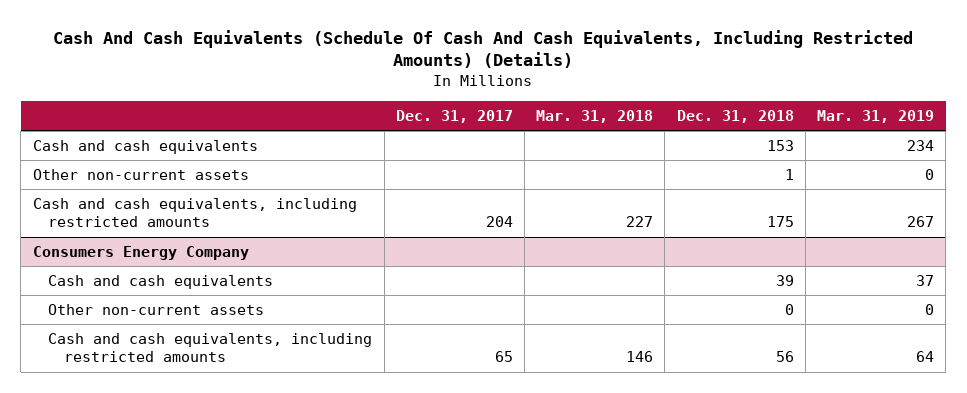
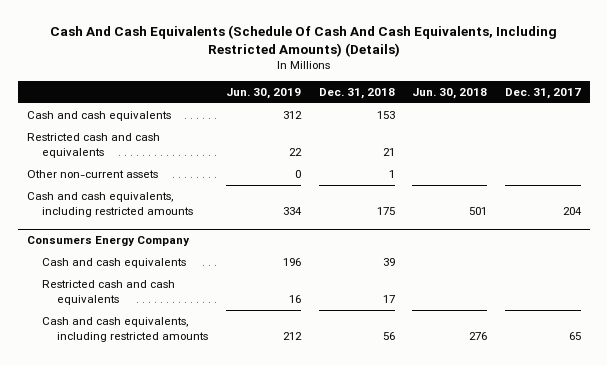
[536,109,654,123] Mar. 31, 2018 -> none
[816,109,934,123] Mar. 31, 2019 -> none
none -> [225,87,301,99] Jun. 30, 2019
none -> [412,87,488,99] Jun. 30, 2018
none -> [26,133,160,158] Restricted cash and cash equivalents
[48,303,265,315] Other non-current assets -> none
none -> [41,280,175,305] Restricted cash and cash equivalents

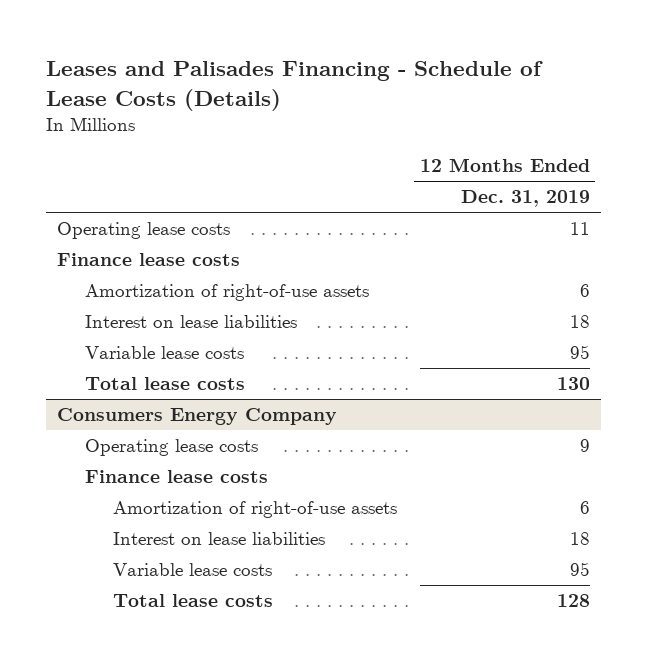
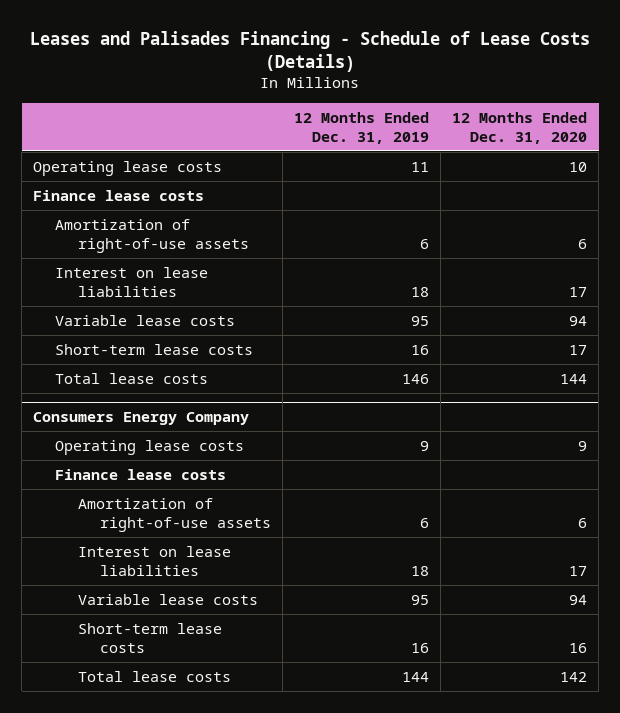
none -> [452,112,588,144] 12 Months Ended Dec. 31, 2020
none -> [55,343,254,355] Short-term lease costs
[556,377,590,391] 130 -> [402,373,430,384] 146
none -> [77,622,222,653] Short-term lease costs
[556,594,590,608] 128 -> [402,671,430,682] 144

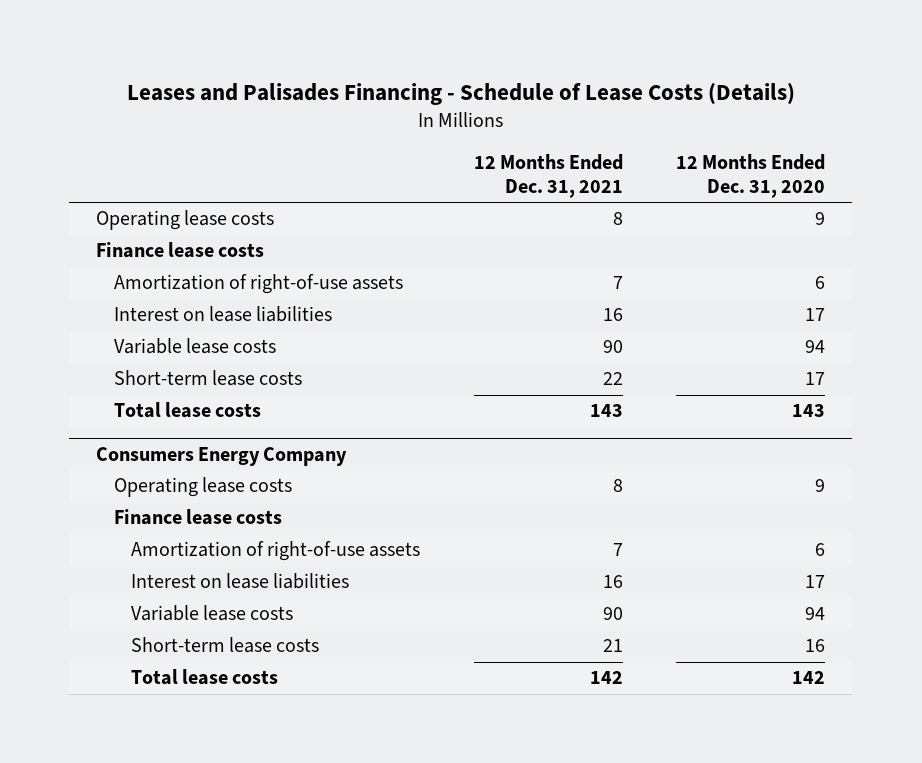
[294,112,430,144] 12 Months Ended Dec. 31, 2019 -> none
none -> [473,154,623,198] 12 Months Ended Dec. 31, 2021
[569,161,588,172] 10 -> [815,212,826,226] 9
[560,373,588,384] 144 -> [792,404,826,418] 143

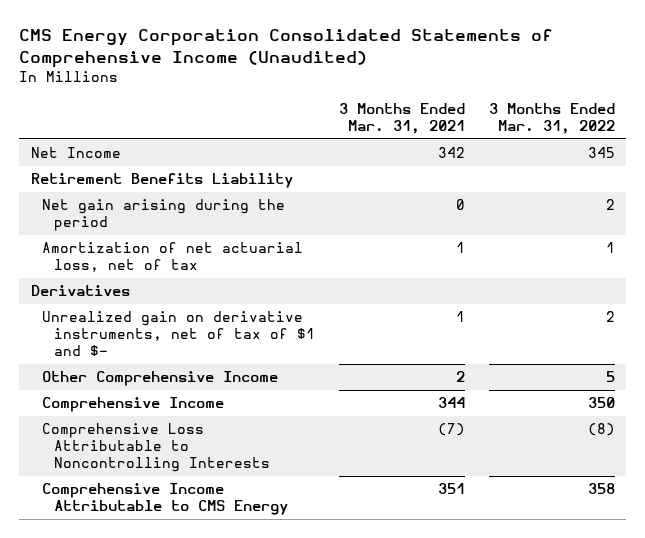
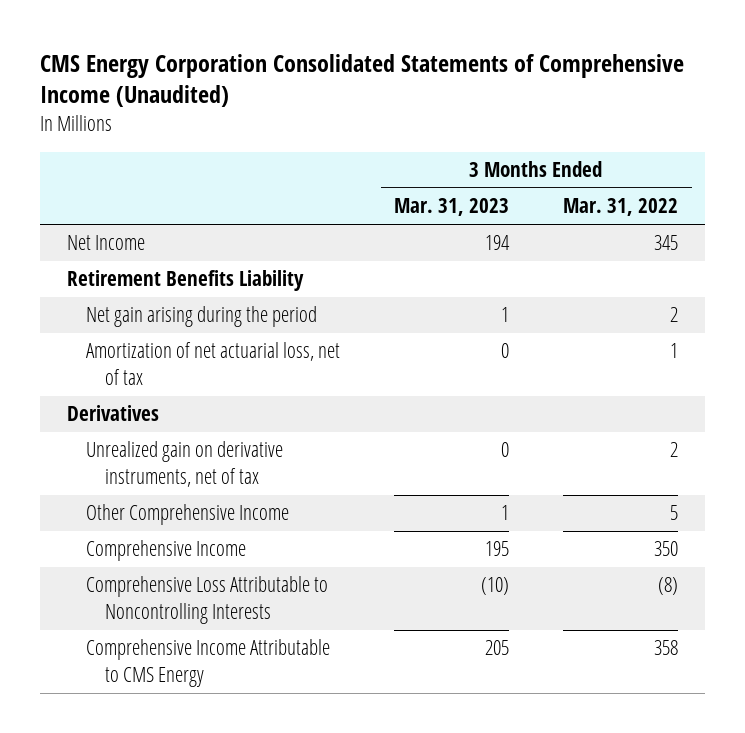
[338,103,465,134] 3 Months Ended Mar. 31, 2021 -> none
none -> [394,198,510,217] Mar. 31, 2023
[42,311,315,357] Unrealized gain on derivative instruments, net of tax of $1 and $- -> [85,441,283,487] Unrealized gain on derivative instruments, net of tax

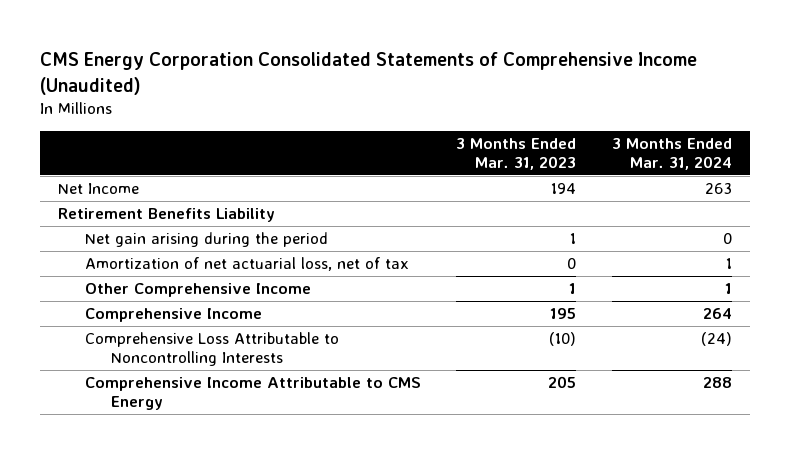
[563,198,679,217] Mar. 31, 2022 -> none
none -> [612,137,733,171] 3 Months Ended Mar. 31, 2024
[66,405,159,422] Derivatives -> none
[85,441,283,487] Unrealized gain on derivative instruments, net of tax -> none

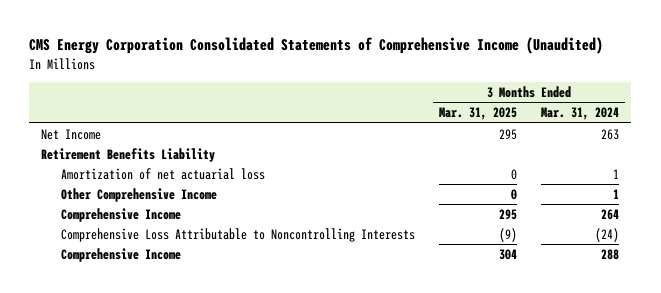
[456,137,577,171] 3 Months Ended Mar. 31, 2023 -> none
none -> [439,107,518,121] Mar. 31, 2025
[84,232,328,248] Net gain arising during the period -> none
[84,257,409,272] Amortization of net actuarial loss, net of tax -> [61,167,266,180] Amortization of net actuarial loss
[84,377,421,411] Comprehensive Income Attributable to CMS Energy -> [61,247,182,262] Comprehensive Income

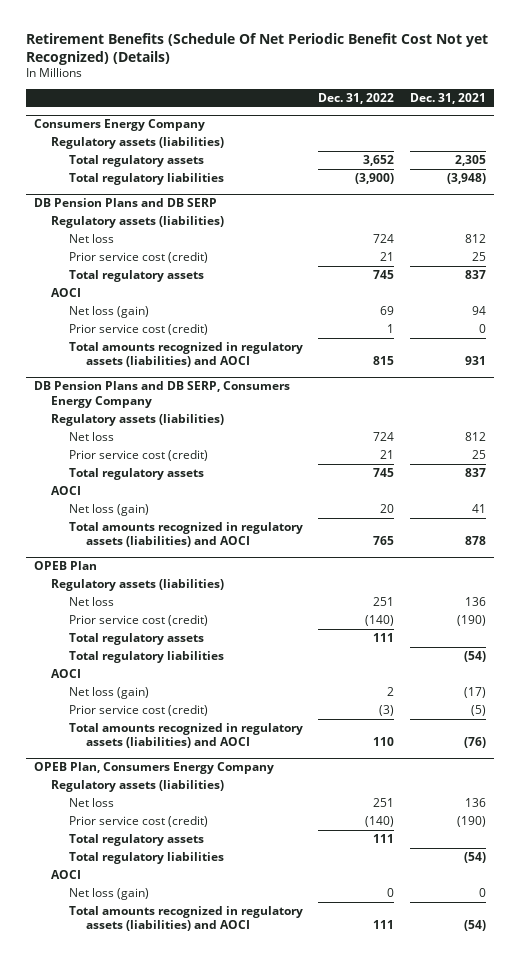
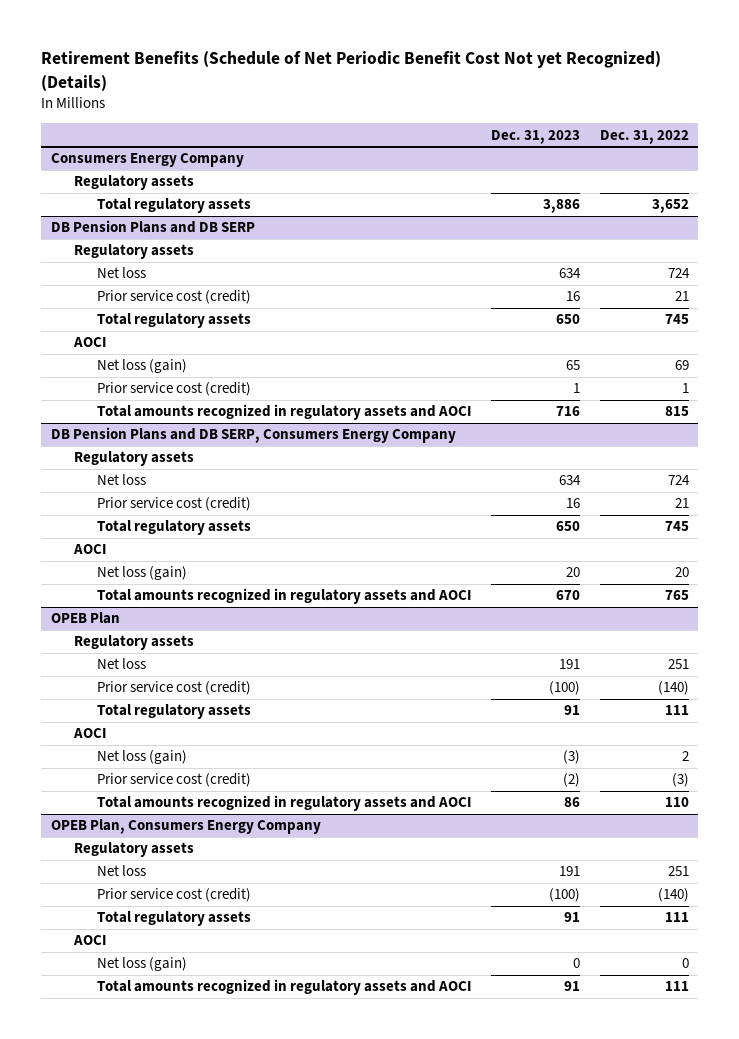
[25,32,488,65] Retirement Benefits (Schedule Of Net Periodic Benefit Cost Not yet Recognized) (Details) -> [40,51,661,91] Retirement Benefits (Schedule of Net Periodic Benefit Cost Not yet Recognized) (Details)
[410,92,487,104] Dec. 31, 2021 -> none
none -> [491,129,581,144] Dec. 31, 2023
[51,137,225,150] Regulatory assets (liabilities) -> [73,175,194,191] Regulatory assets
[68,173,224,186] Total regulatory liabilities -> none
[51,216,225,229] Regulatory assets (liabilities) -> [73,244,194,260] Regulatory assets
[68,342,303,368] Total amounts recognized in regulatory assets (liabilities) and AOCI -> [96,404,472,421] Total amounts recognized in regulatory assets and AOCI
[51,414,225,427] Regulatory assets (liabilities) -> [73,451,194,467] Regulatory assets
[68,522,303,548] Total amounts recognized in regulatory assets (liabilities) and AOCI -> [96,588,472,605] Total amounts recognized in regulatory assets and AOCI
[51,579,225,592] Regulatory assets (liabilities) -> [73,635,194,651] Regulatory assets
[68,651,224,664] Total regulatory liabilities -> none
[68,723,303,749] Total amounts recognized in regulatory assets (liabilities) and AOCI -> [96,795,472,812] Total amounts recognized in regulatory assets and AOCI
[51,780,225,793] Regulatory assets (liabilities) -> [73,842,194,858] Regulatory assets
[68,852,224,865] Total regulatory liabilities -> none
[68,906,303,932] Total amounts recognized in regulatory assets (liabilities) and AOCI -> [96,979,472,996] Total amounts recognized in regulatory assets and AOCI

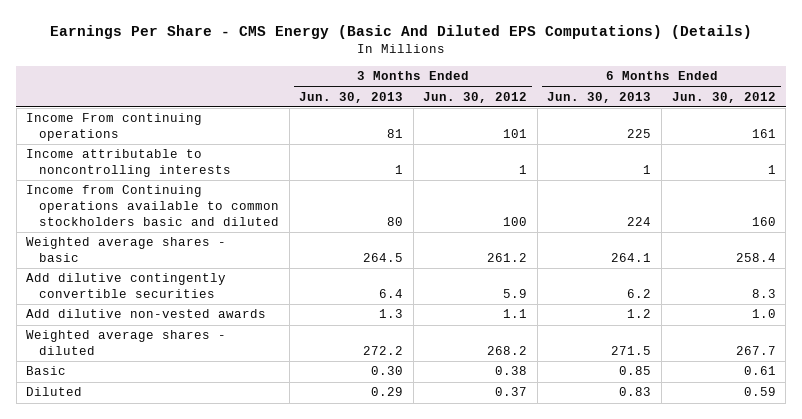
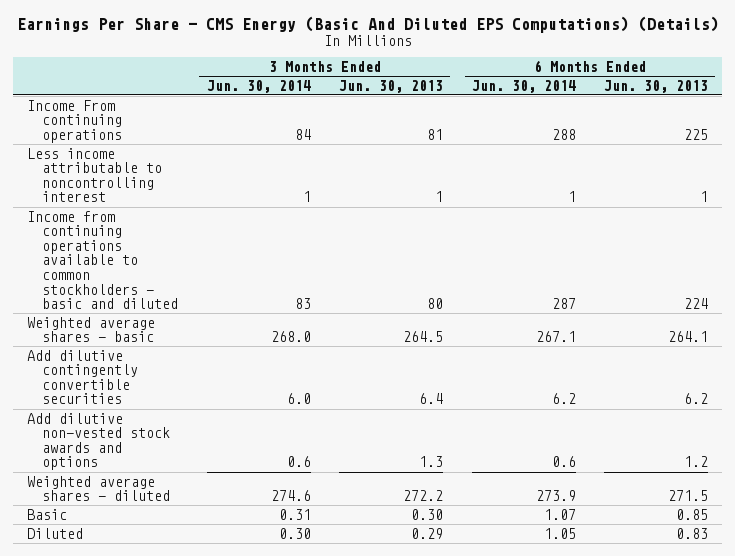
[423,91,528,103] Jun. 30, 2012 -> none
[671,91,776,103] Jun. 30, 2012 -> none
none -> [206,79,311,93] Jun. 30, 2014
none -> [471,79,576,93] Jun. 30, 2014
[26,149,231,178] Income attributable to noncontrolling interests -> [27,147,162,203] Less income attributable to noncontrolling interest
[26,185,279,226] Income from Continuing operations available to common stockholders basic and diluted -> [27,210,178,310] Income from continuing operations available to common stockholders - basic and diluted
[26,309,267,319] Add dilutive non-vested awards -> [27,412,170,471] Add dilutive non-vested stock awards and options

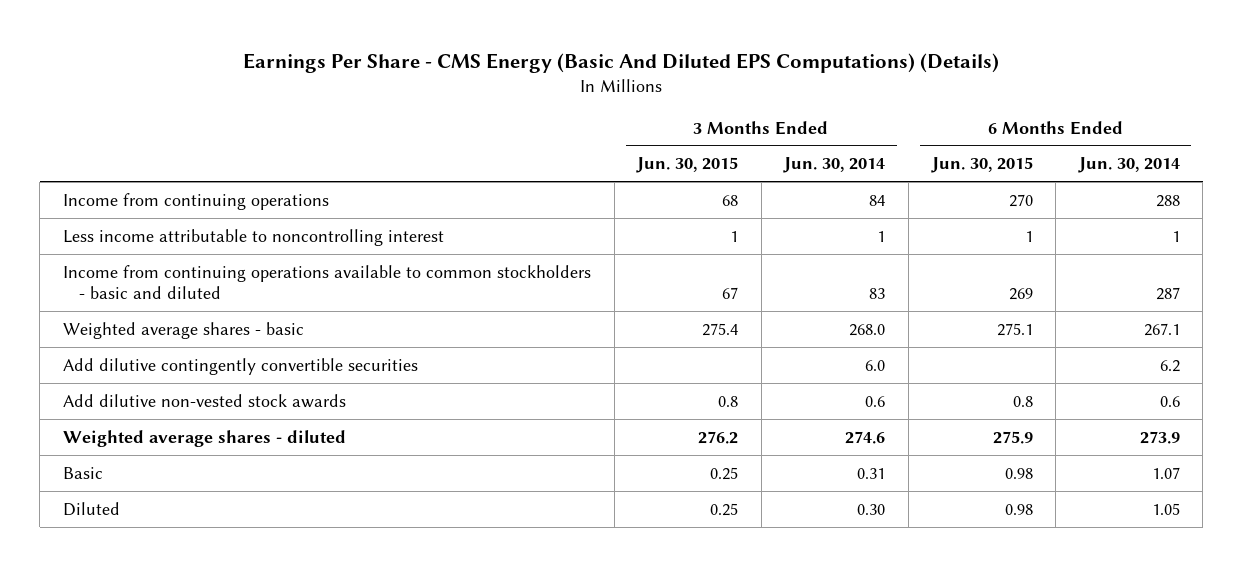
[339,79,444,93] Jun. 30, 2013 -> none
[604,79,709,93] Jun. 30, 2013 -> none
none -> [636,157,739,174] Jun. 30, 2015
none -> [930,157,1033,174] Jun. 30, 2015
[27,99,122,143] Income From continuing operations -> [63,192,330,210] Income from continuing operations
[27,412,170,471] Add dilutive non-vested stock awards and options -> [63,393,347,408] Add dilutive non-vested stock awards

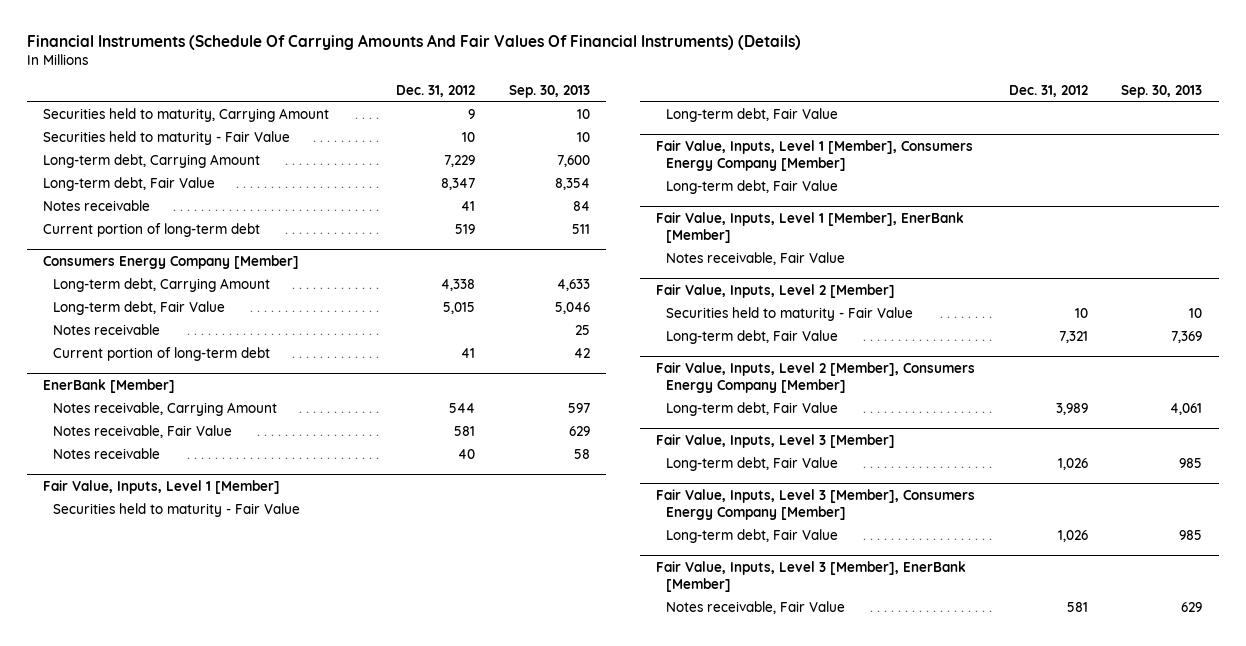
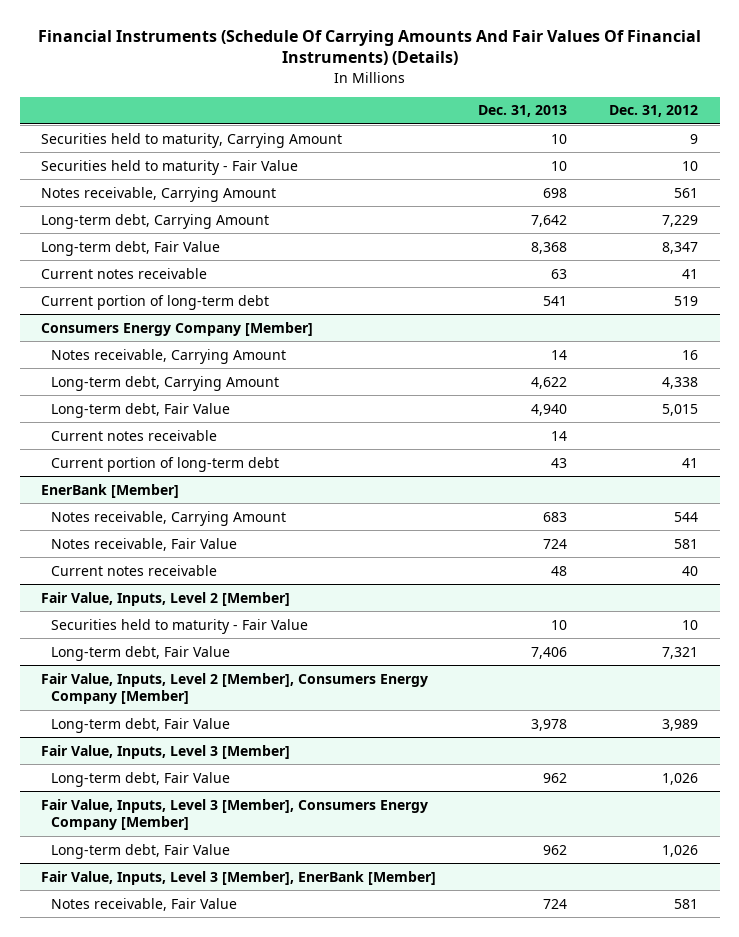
[508,84,590,98] Sep. 30, 2013 -> none
none -> [478,105,568,118] Dec. 31, 2013
none -> [40,186,276,202] Notes receivable, Carrying Amount
[43,200,151,212] Notes receivable -> [40,267,207,279] Current notes receivable
none -> [51,348,287,364] Notes receivable, Carrying Amount
[52,324,160,336] Notes receivable -> [51,429,218,441] Current notes receivable
[43,479,281,494] Fair Value, Inputs, Level 1 [Member] -> none
[52,503,300,518] Securities held to maturity - Fair Value -> none
[665,108,838,123] Long-term debt, Fair Value -> none
[656,139,974,172] Fair Value, Inputs, Level 1 [Member], Consumers Energy Company [Member] -> none
[665,180,838,195] Long-term debt, Fair Value -> none
[656,211,965,244] Fair Value, Inputs, Level 1 [Member], EnerBank [Member] -> none
[665,252,845,266] Notes receivable, Fair Value -> none
[52,448,160,460] Notes receivable -> [51,564,218,576] Current notes receivable

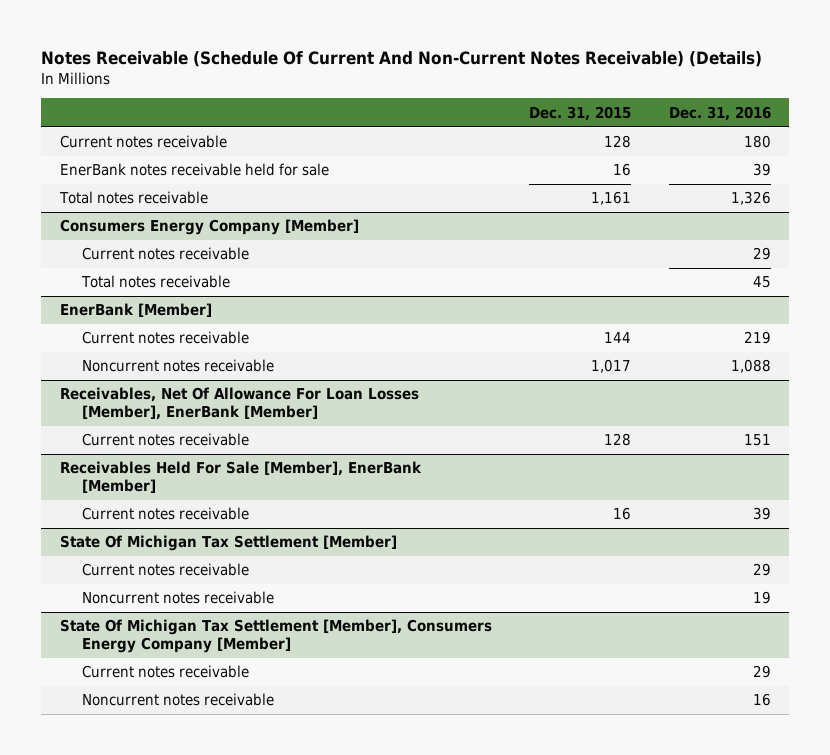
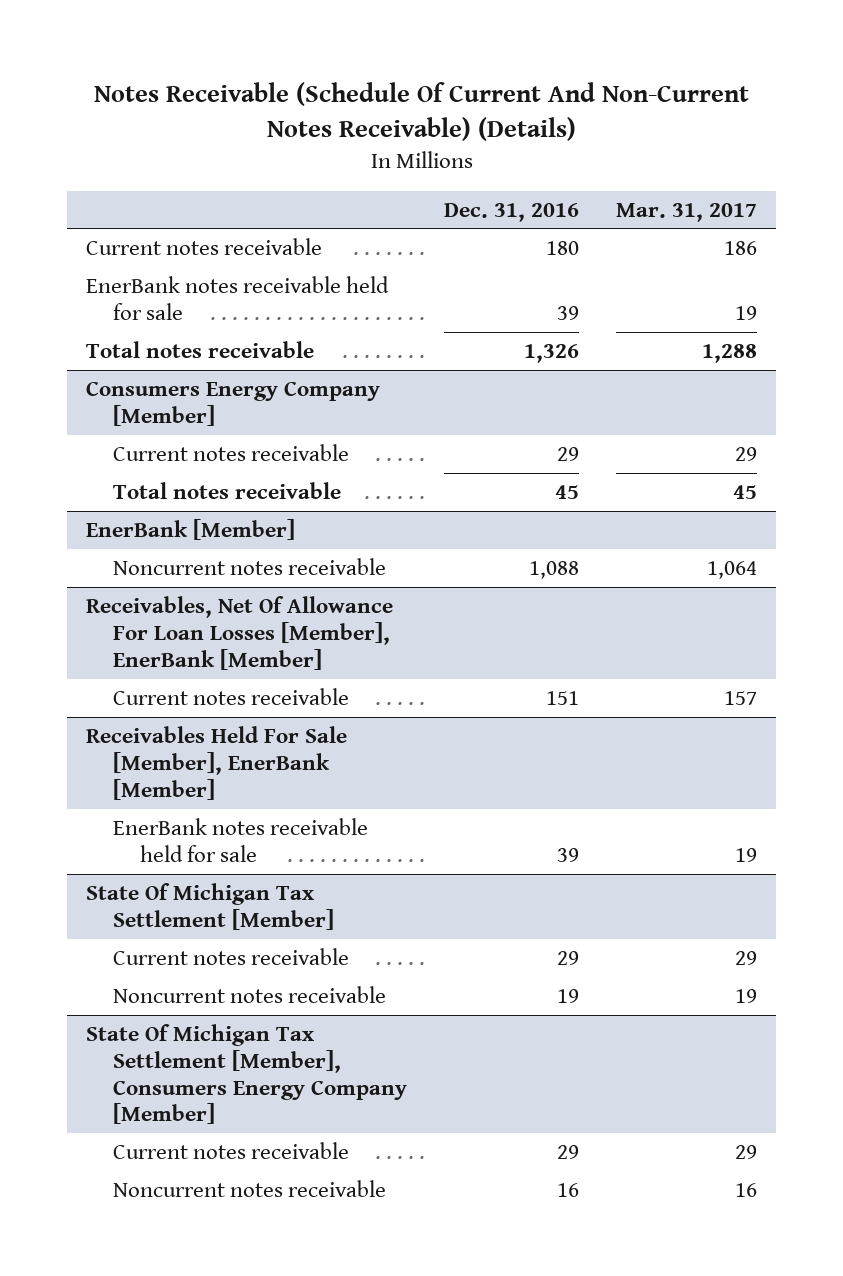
[529,105,632,121] Dec. 31, 2015 -> none
none -> [616,202,758,222] Mar. 31, 2017
[82,331,250,345] Current notes receivable -> none
[82,507,250,521] Current notes receivable -> none
none -> [112,817,368,862] EnerBank notes receivable held for sale

